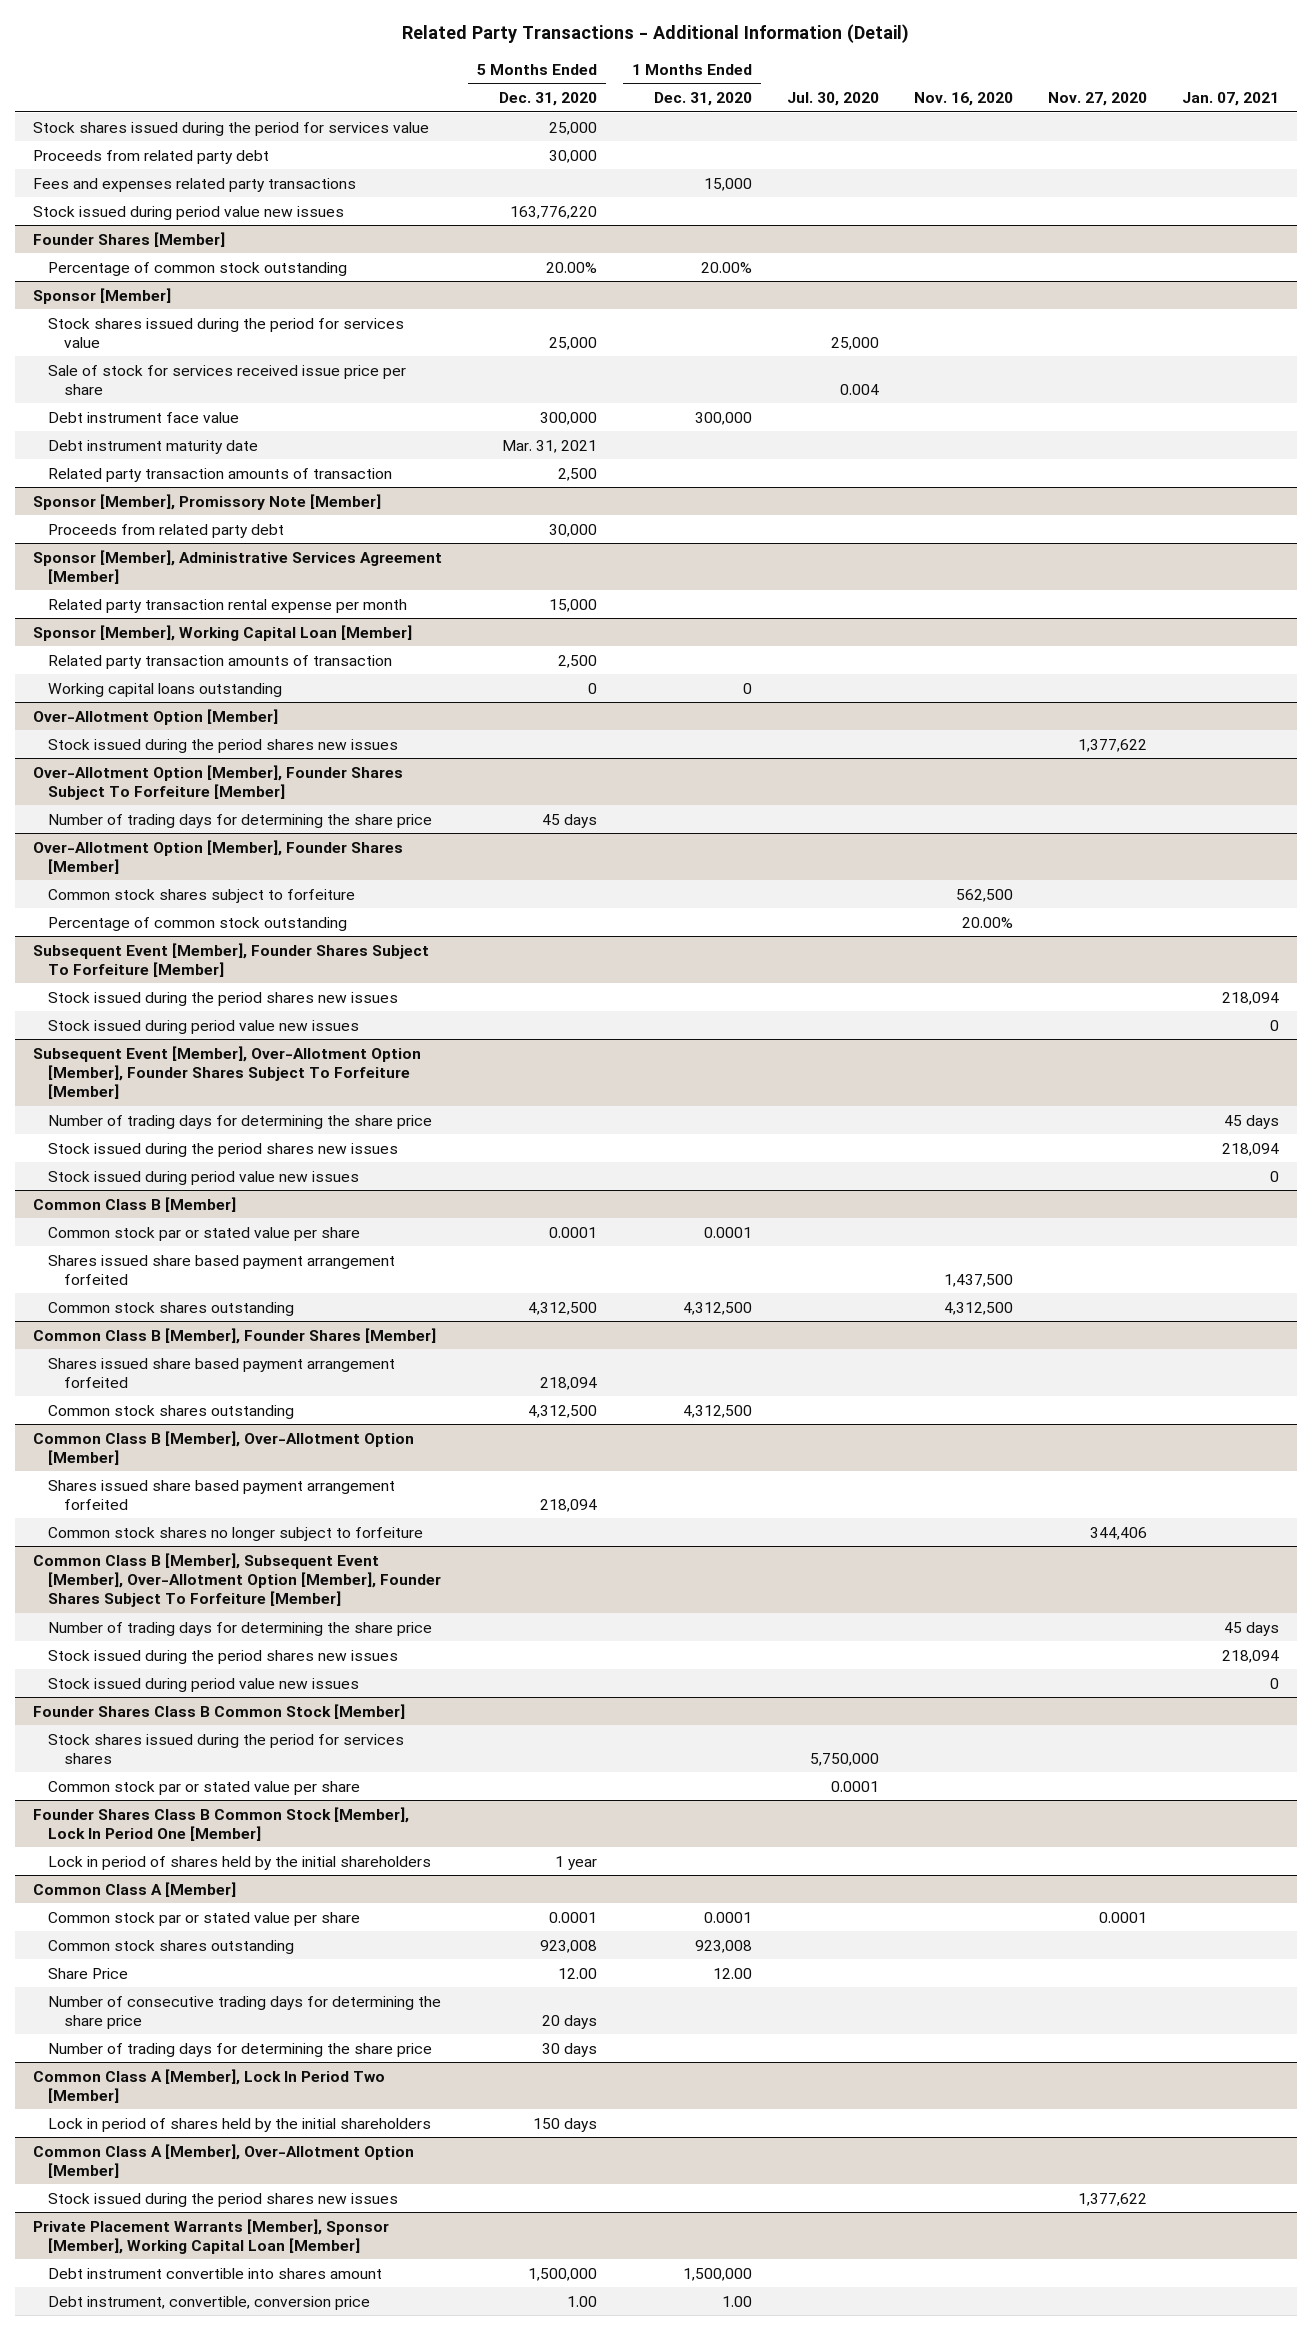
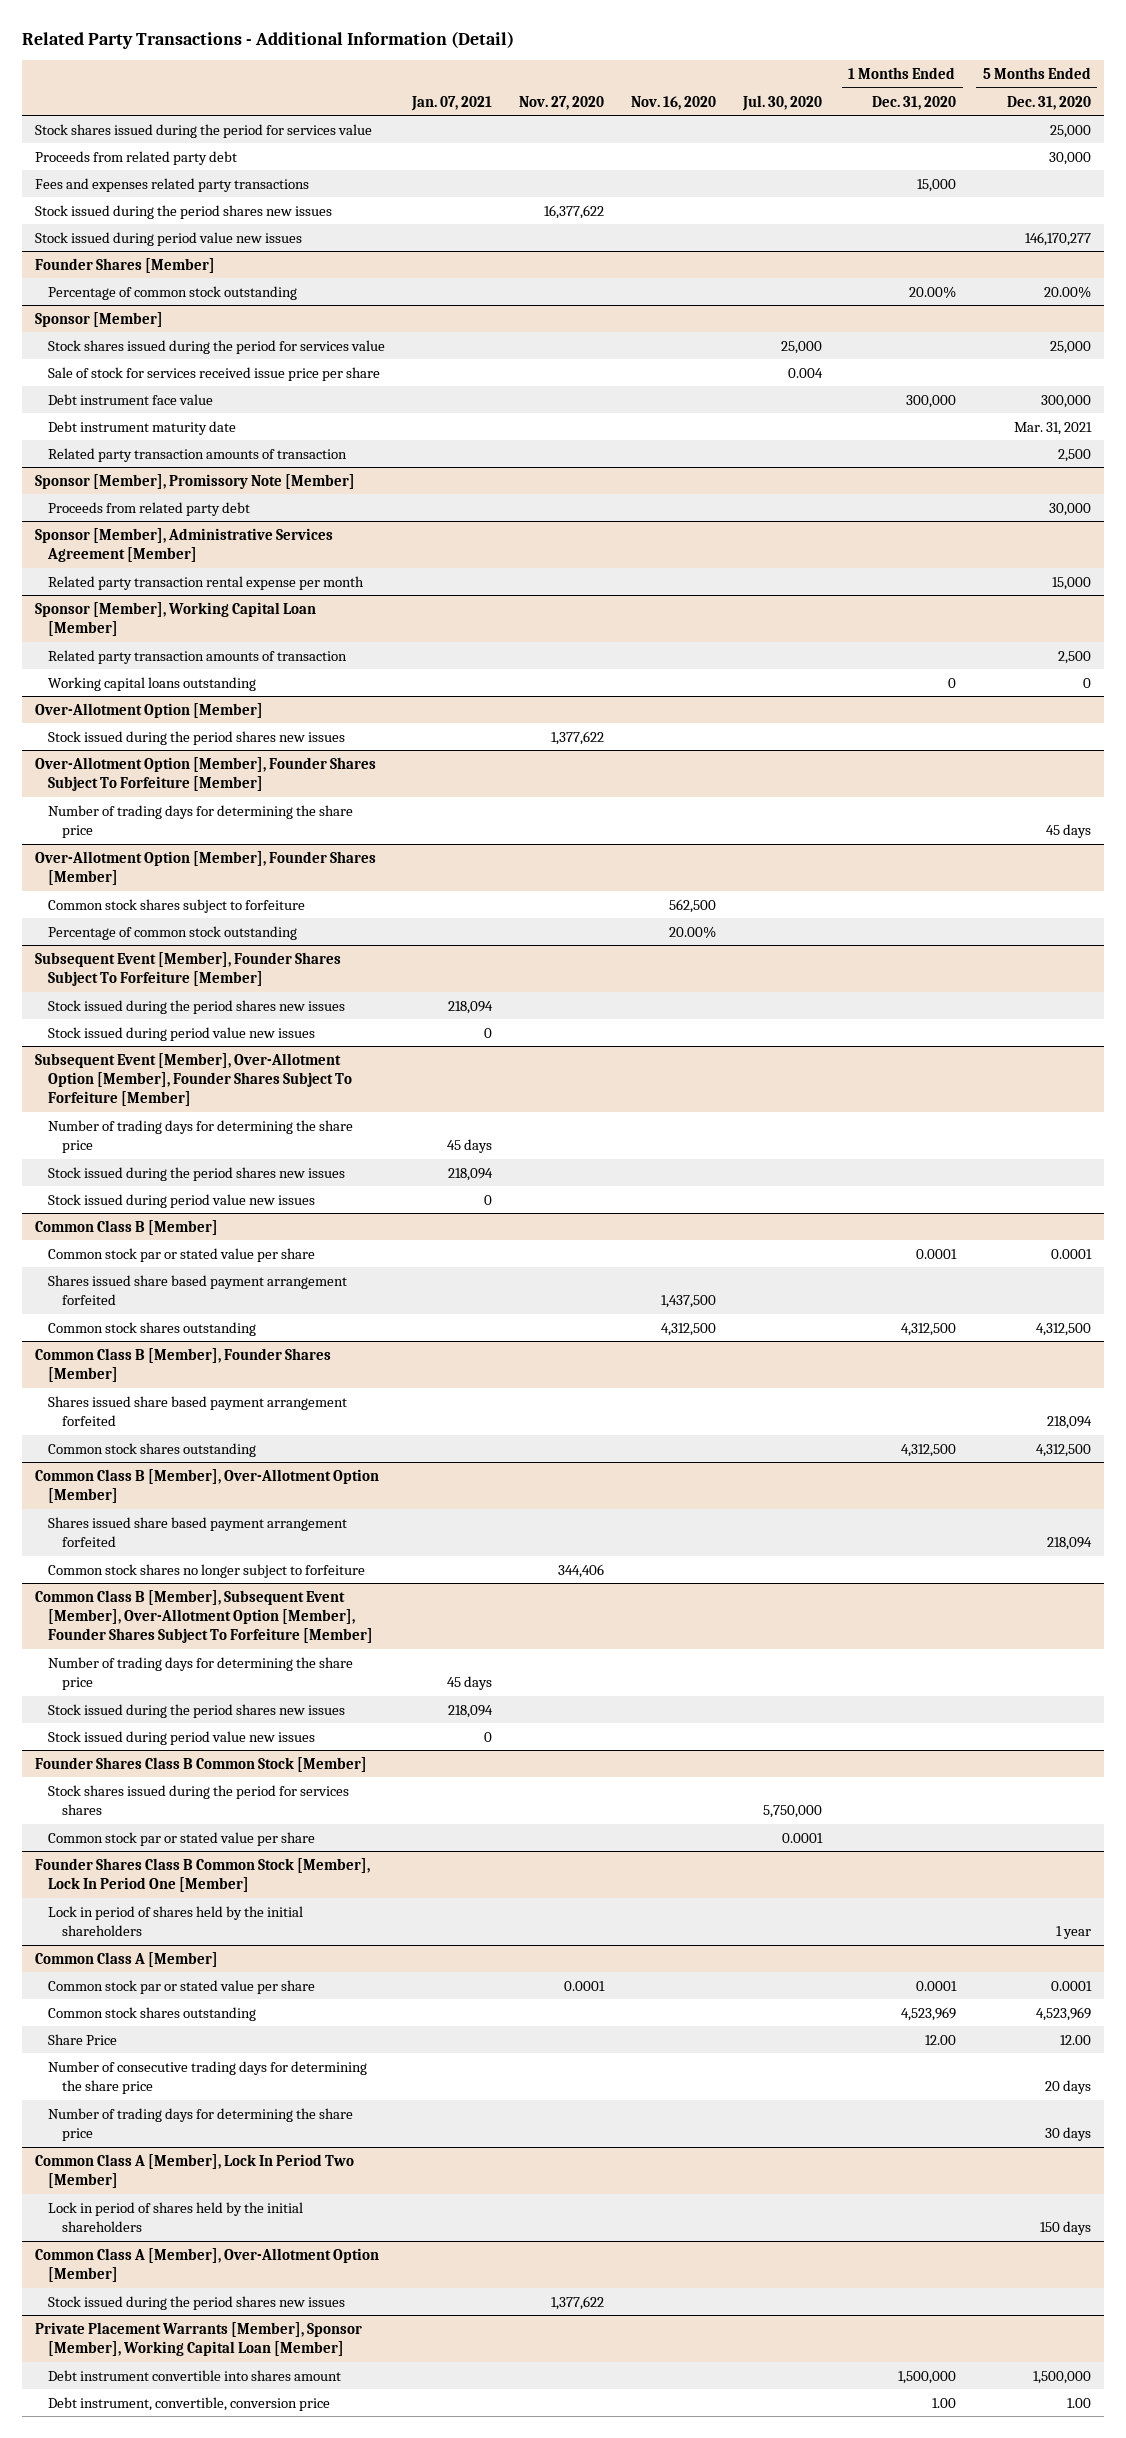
none -> [35,204,333,219] Stock issued during the period shares new issues
[509,205,597,219] 163,776,220 -> [1024,231,1091,246] 146,170,277
[539,1939,597,1953] 923,008 -> [1035,2006,1091,2021] 4,523,969
[694,1939,752,1953] 923,008 -> [900,2006,956,2021] 4,523,969

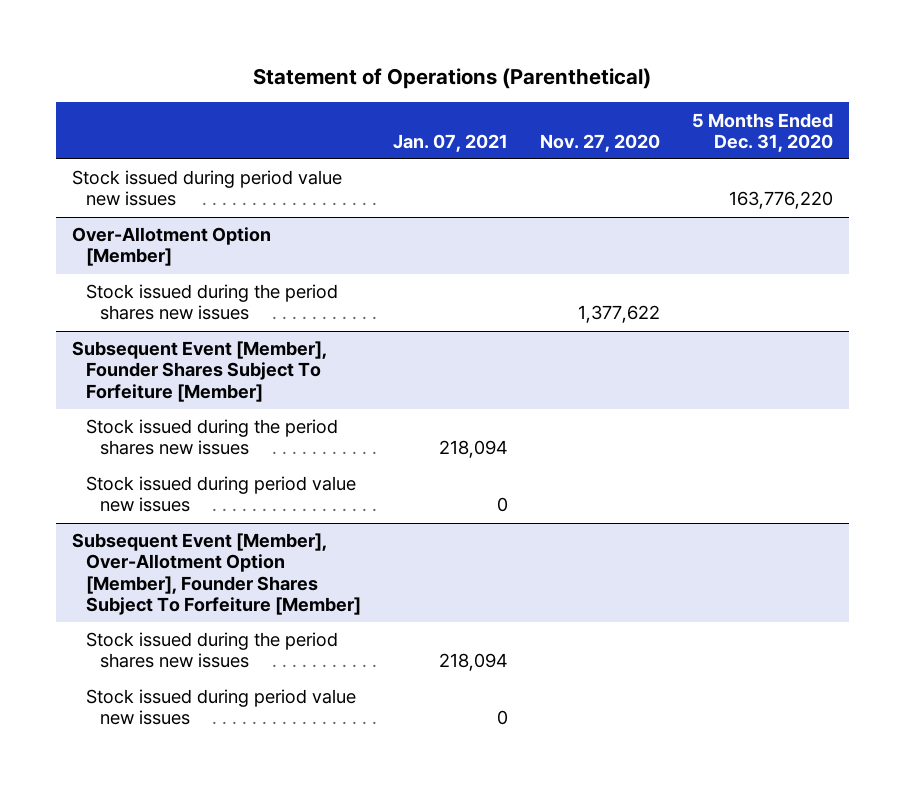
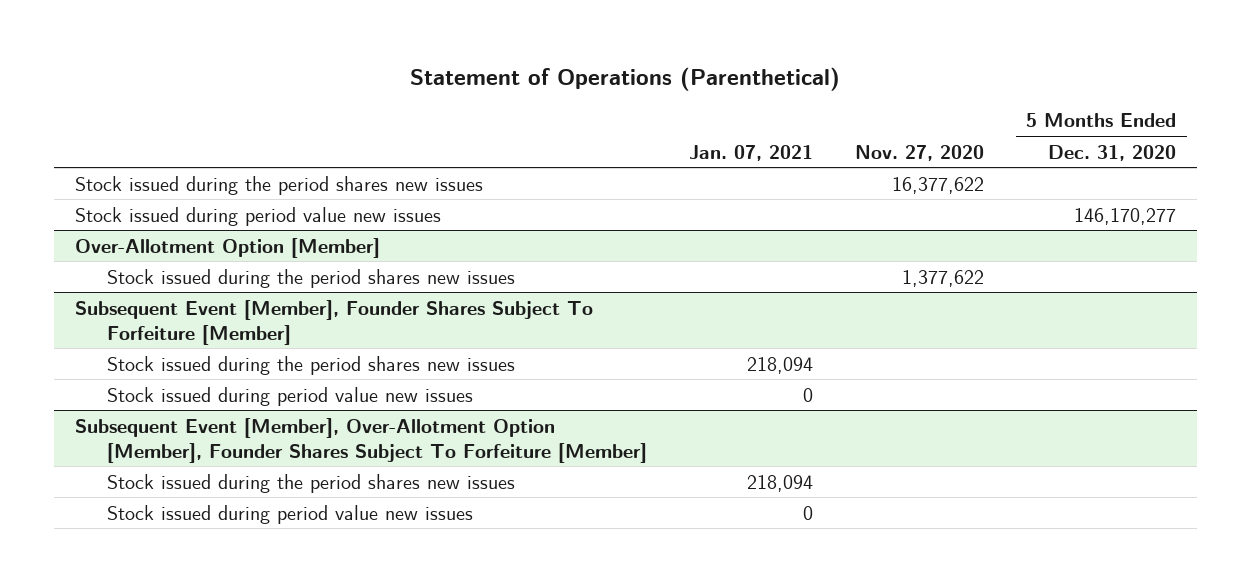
none -> [74,175,483,195] Stock issued during the period shares new issues
[728,191,833,210] 163,776,220 -> [1074,207,1177,225] 146,170,277

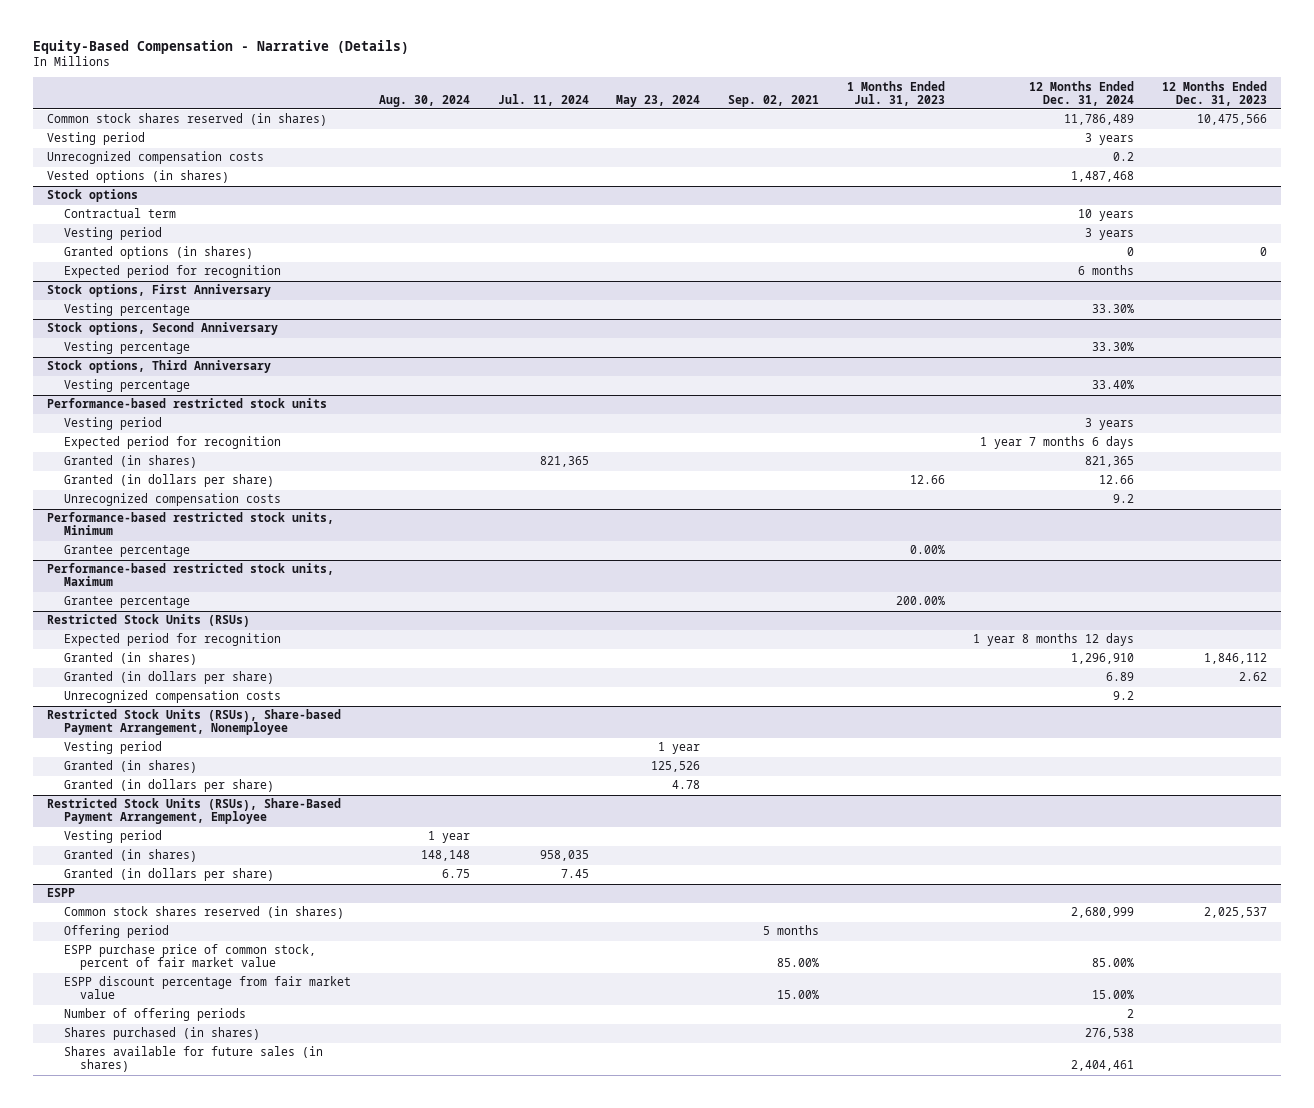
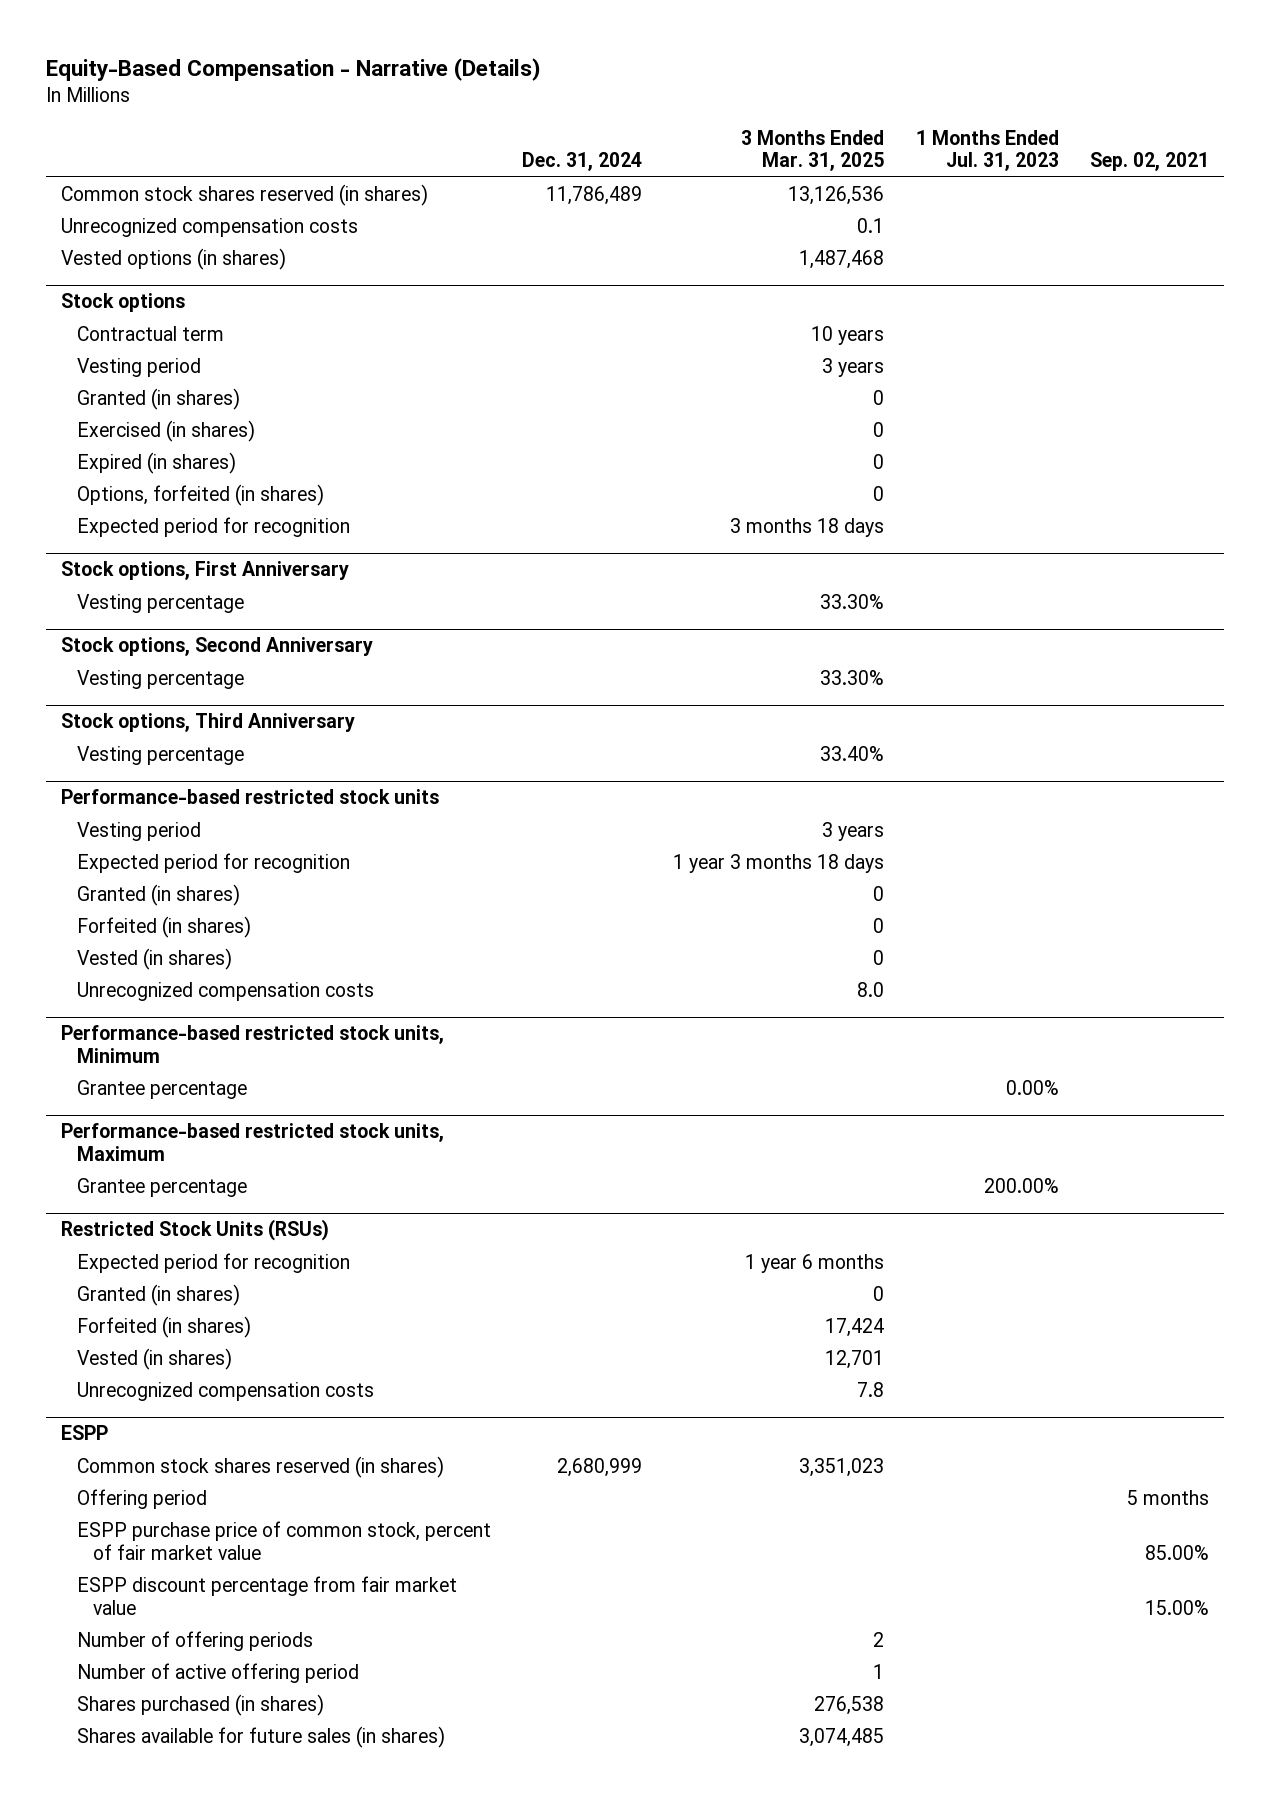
[378,94,470,107] Aug. 30, 2024 -> none
[497,93,589,106] Jul. 11, 2024 -> none
[616,94,701,107] May 23, 2024 -> none
[1029,80,1135,106] 12 Months Ended Dec. 31, 2024 -> none
[1162,80,1268,106] 12 Months Ended Dec. 31, 2023 -> none
none -> [522,152,643,172] Dec. 31, 2024
none -> [741,129,885,172] 3 Months Ended Mar. 31, 2025
[46,132,145,146] Vesting period -> none
[63,246,253,260] Granted options (in shares) -> [77,388,241,411] Granted (in shares)
none -> [77,420,256,443] Exercised (in shares)
none -> [77,452,237,475] Expired (in shares)
none -> [77,484,325,507] Options, forfeited (in shares)
[63,474,274,488] Granted (in dollars per share) -> none
none -> [77,916,252,939] Forfeited (in shares)
none -> [77,948,233,971] Vested (in shares)
[63,671,274,685] Granted (in dollars per share) -> none
none -> [77,1316,252,1339] Forfeited (in shares)
none -> [77,1348,233,1371] Vested (in shares)
[46,709,341,736] Restricted Stock Units (RSUs), Share-based Payment Arrangement, Nonemployee -> none
[63,741,162,755] Vesting period -> none
[63,760,197,774] Granted (in shares) -> none
[63,779,274,793] Granted (in dollars per share) -> none
[46,798,341,825] Restricted Stock Units (RSUs), Share-Based Payment Arrangement, Employee -> none
[63,830,162,844] Vesting period -> none
[63,849,197,863] Granted (in shares) -> none
[63,868,274,882] Granted (in dollars per share) -> none
none -> [77,1663,360,1684] Number of active offering period

